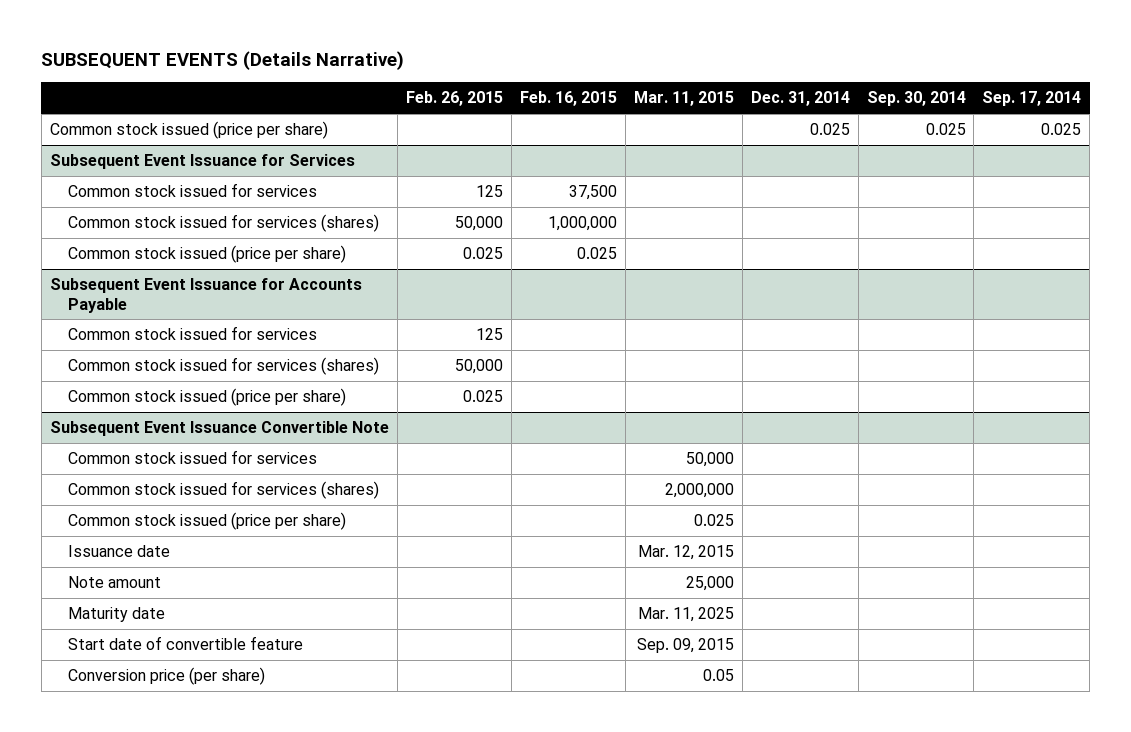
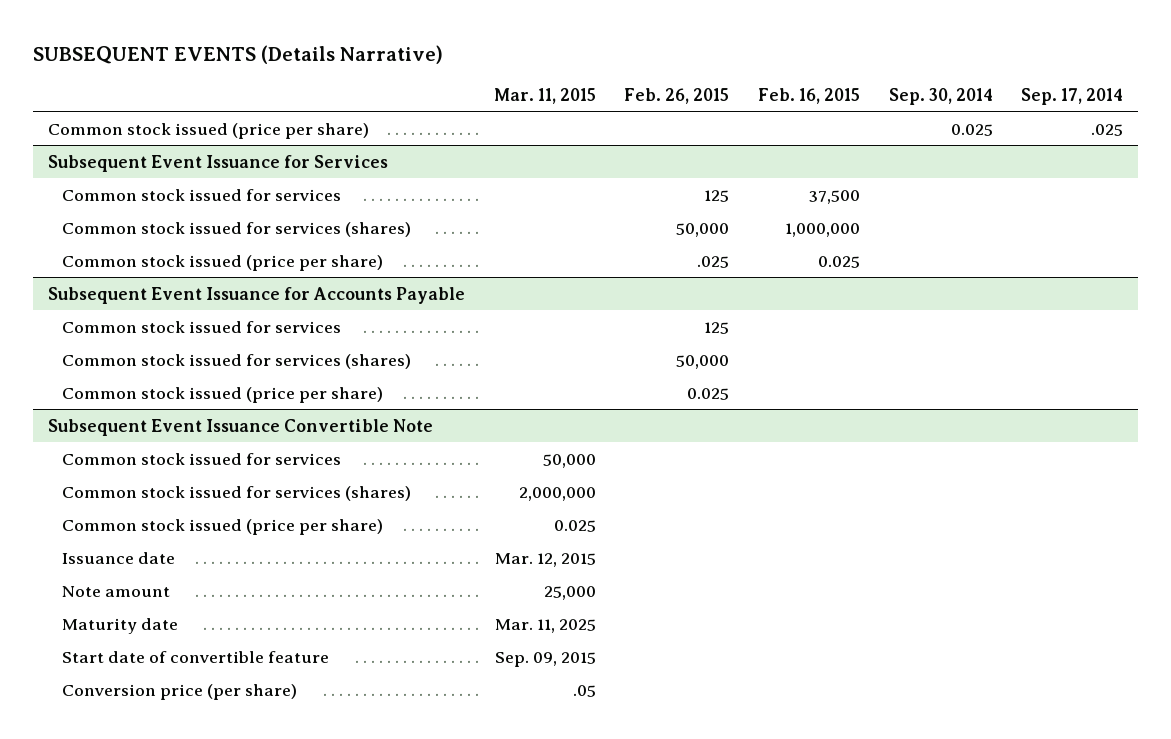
[750,91,850,107] Dec. 31, 2014 -> none
[1041,123,1082,136] 0.025 -> [1091,123,1124,136] .025
[462,247,503,260] 0.025 -> [697,255,730,268] .025
[702,669,734,682] 0.05 -> [572,684,596,697] .05

